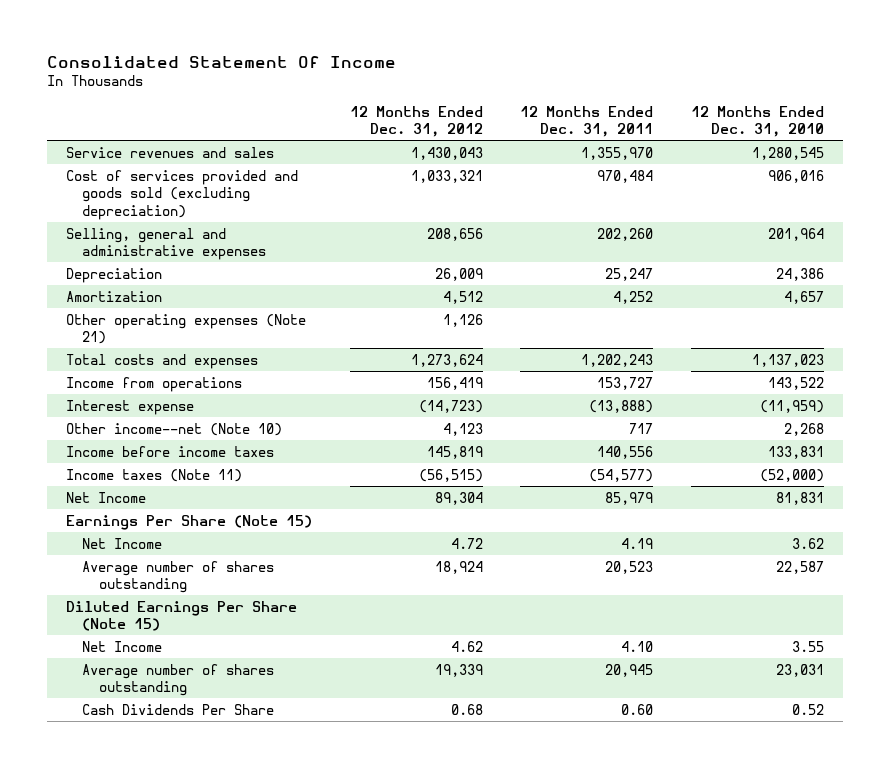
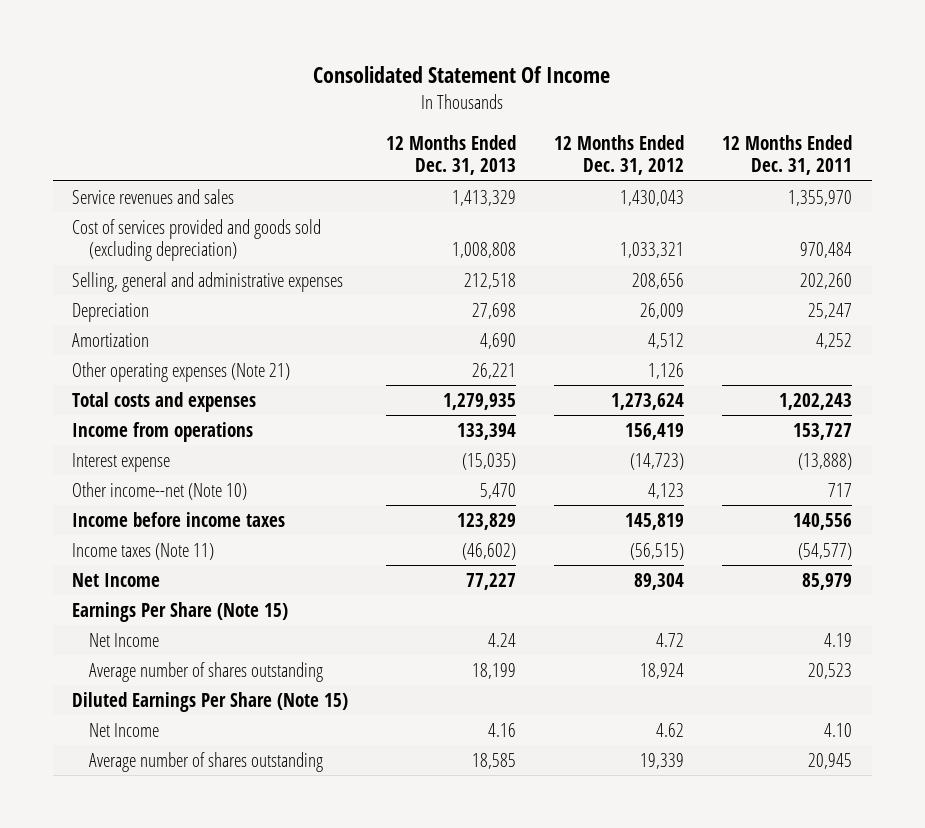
[691,105,825,138] 12 Months Ended Dec. 31, 2010 -> none
none -> [386,135,517,176] 12 Months Ended Dec. 31, 2013
[82,703,275,715] Cash Dividends Per Share -> none

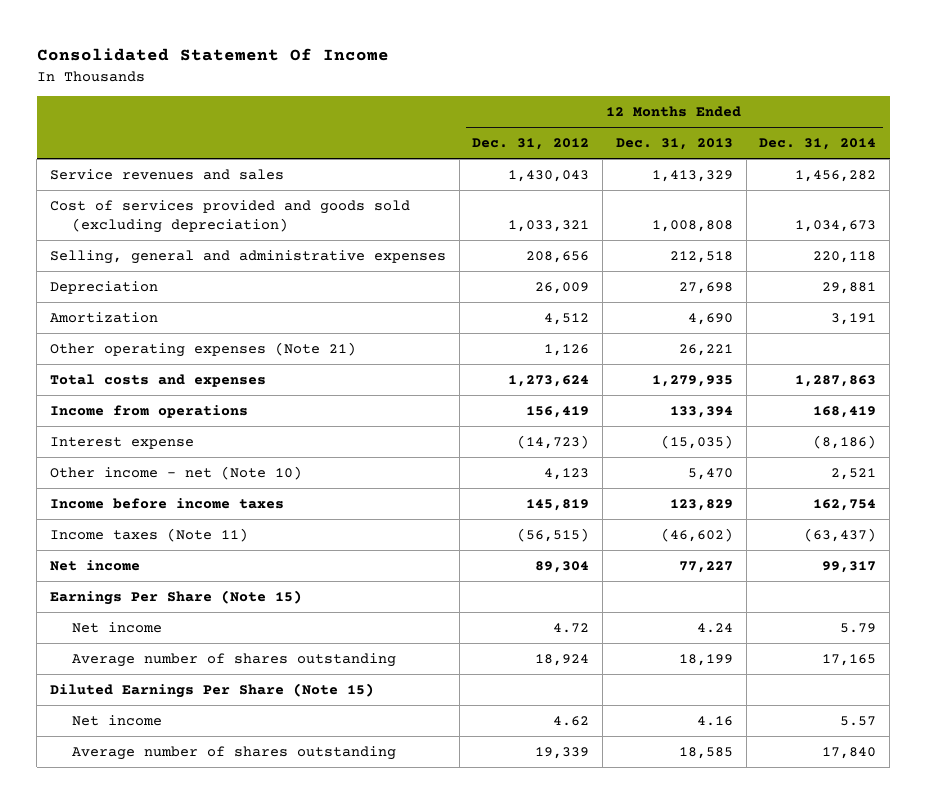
[722,135,853,176] 12 Months Ended Dec. 31, 2011 -> none
none -> [759,138,877,151] Dec. 31, 2014
[72,481,248,500] Other income--net (Note 10) -> [50,465,303,480] Other income - net (Note 10)
[72,572,161,587] Net Income -> [50,559,141,571] Net income
[89,632,160,647] Net Income -> [71,621,162,633] Net income
[89,722,160,737] Net Income -> [71,714,162,726] Net income

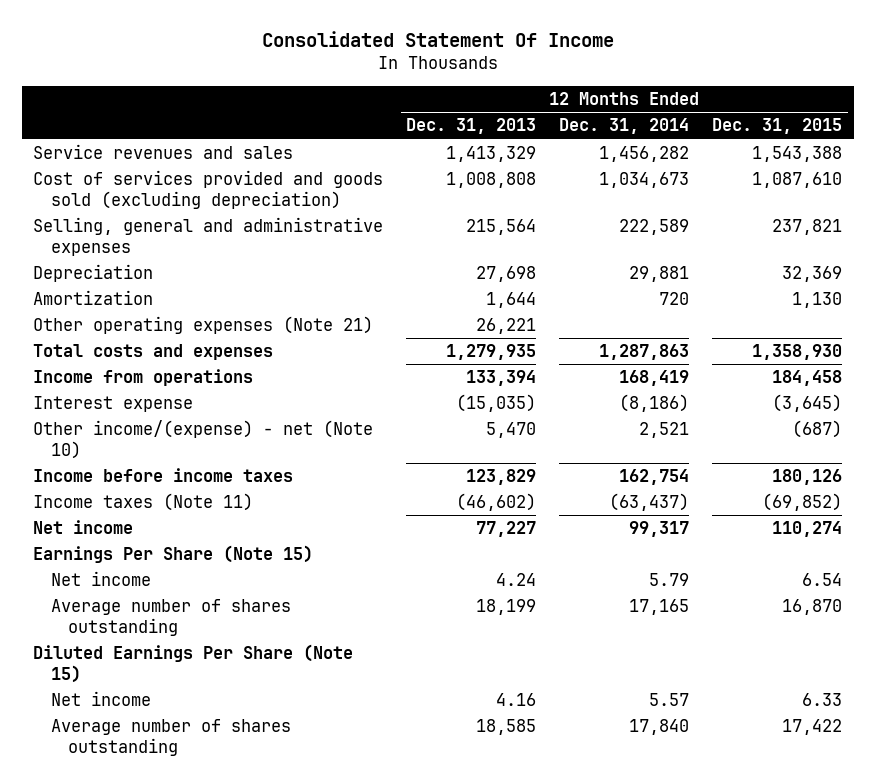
[472,138,590,151] Dec. 31, 2012 -> none
none -> [712,118,843,135] Dec. 31, 2015
[669,250,733,263] 212,518 -> [466,219,537,236] 215,564
[813,250,877,263] 220,118 -> [619,219,690,236] 222,589
[687,312,733,325] 4,690 -> [486,292,537,309] 1,644
[831,312,877,325] 3,191 -> [659,292,690,306] 720
[50,465,303,480] Other income - net (Note 10) -> [33,420,374,459] Other income/(expense) - net (Note 10)

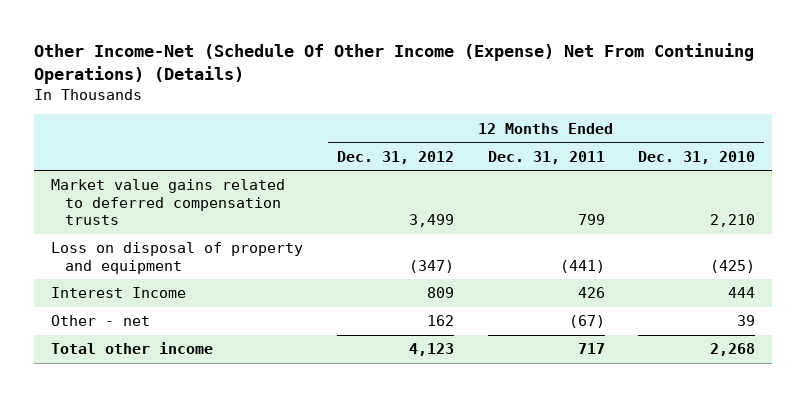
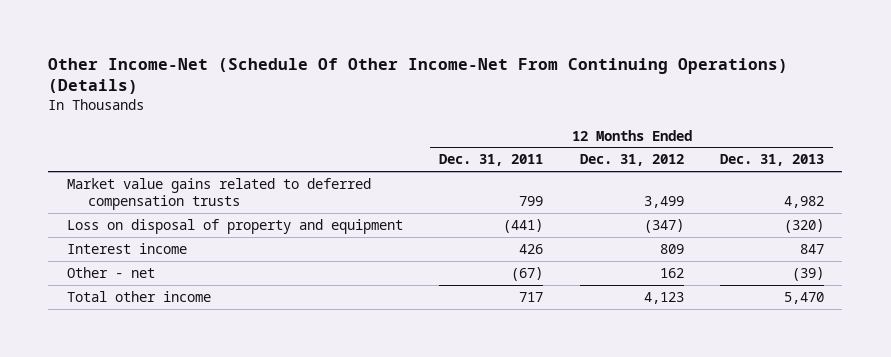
[34,43,755,84] Other Income-Net (Schedule Of Other Income (Expense) Net From Continuing Operations) (Details) -> [48,57,789,95] Other Income-Net (Schedule Of Other Income-Net From Continuing Operations) (Details)
[638,150,756,164] Dec. 31, 2010 -> none
none -> [719,154,824,167] Dec. 31, 2013
[51,287,187,299] Interest Income -> [66,242,187,254] Interest income

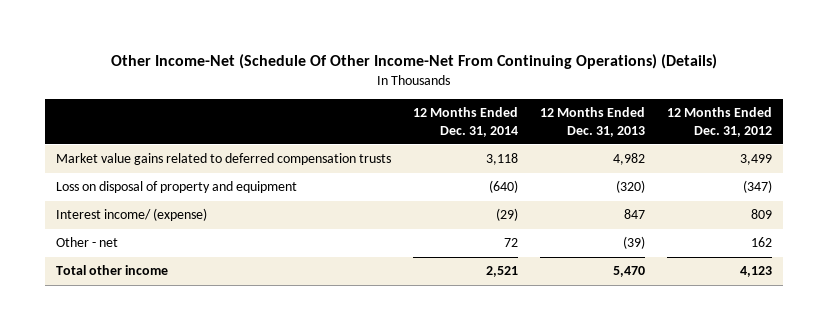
[439,154,544,167] Dec. 31, 2011 -> none
none -> [412,106,518,137] 12 Months Ended Dec. 31, 2014
[66,242,187,254] Interest income -> [56,208,208,222] Interest income/ (expense)

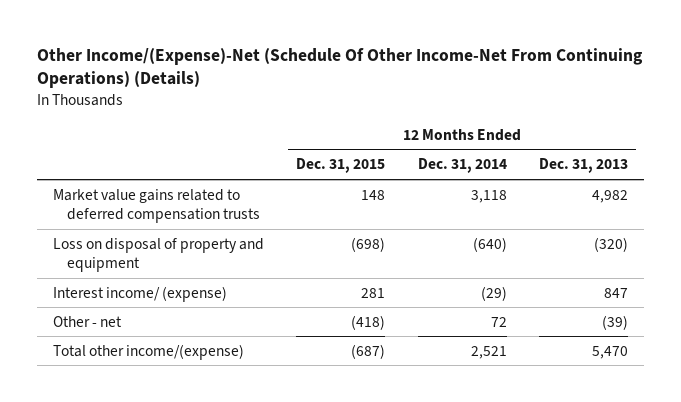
[110,54,717,70] Other Income-Net (Schedule Of Other Income-Net From Continuing Operations) (Details) -> [36,47,643,89] Other Income/(Expense)-Net (Schedule Of Other Income-Net From Continuing Operations) (Details)
[666,106,772,137] 12 Months Ended Dec. 31, 2012 -> none
none -> [296,158,386,174] Dec. 31, 2015
[56,265,169,276] Total other income -> [53,343,245,360] Total other income/(expense)

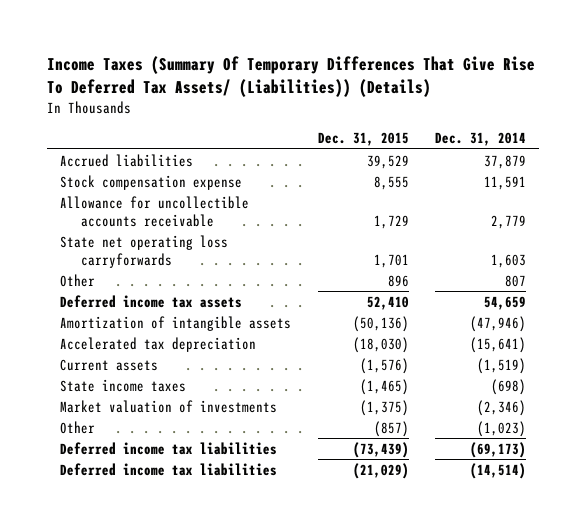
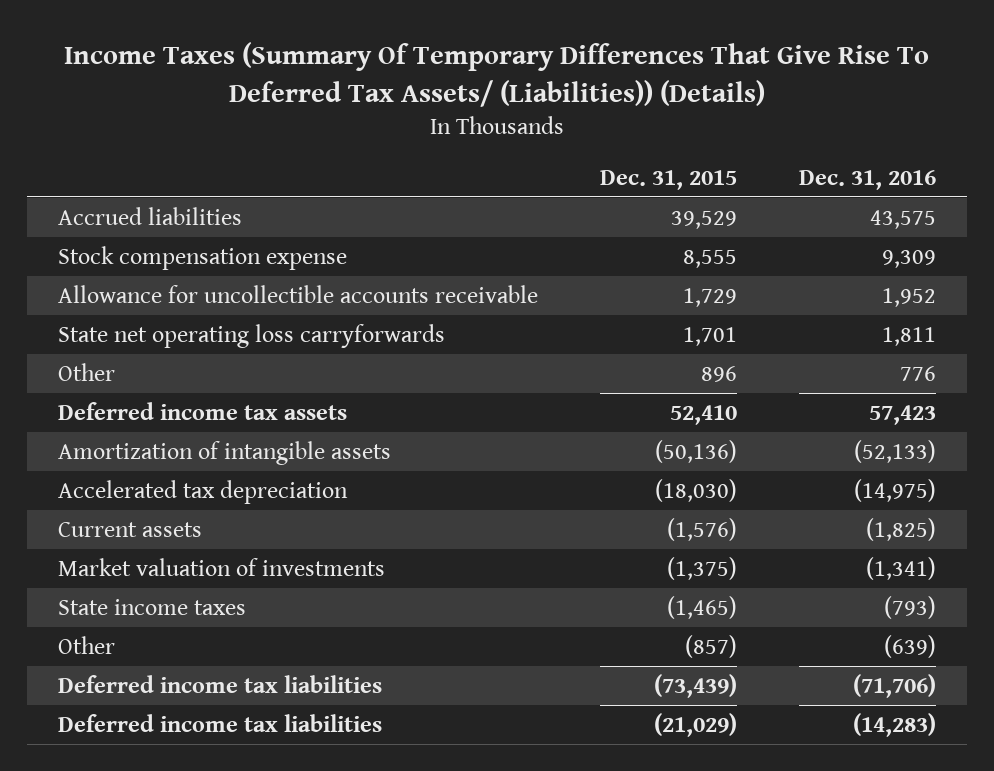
[435,132,527,147] Dec. 31, 2014 -> none
none -> [799,169,937,190] Dec. 31, 2016
[60,378,187,392] State income taxes -> [58,598,247,615] State income taxes

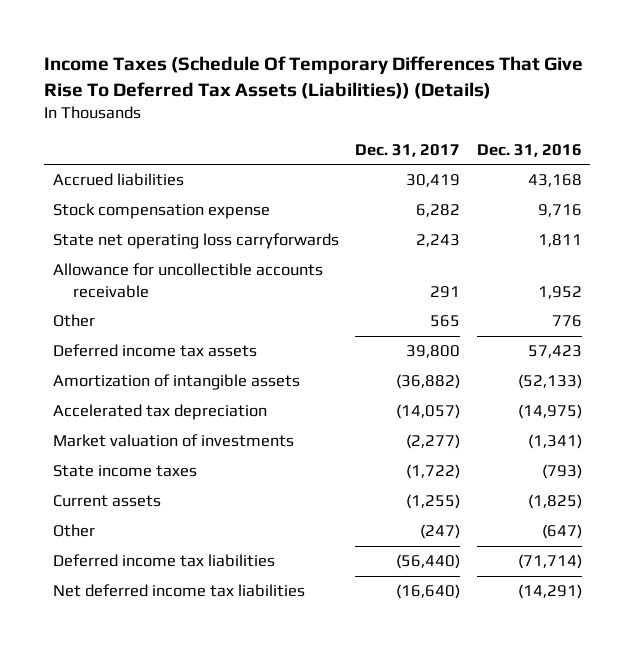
[64,42,930,107] Income Taxes (Summary Of Temporary Differences That Give Rise To Deferred Tax Assets/ (Liabilities)) (Details) -> [44,56,584,99] Income Taxes (Schedule Of Temporary Differences That Give Rise To Deferred Tax Assets (Liabilities)) (Details)
[600,169,738,190] Dec. 31, 2015 -> none
none -> [355,143,461,157] Dec. 31, 2017
[870,209,937,229] 43,575 -> [527,174,582,188] 43,168
[882,249,937,268] 9,309 -> [537,204,582,218] 9,716
[58,284,539,303] Allowance for uncollectible accounts receivable -> [52,263,323,298] Allowance for uncollectible accounts receivable
[58,521,203,537] Current assets -> [52,495,161,508] Current assets
[884,634,937,658] (639) -> [541,524,582,540] (647)
[853,673,937,698] (71,706) -> [517,554,582,570] (71,714)
[58,713,383,732] Deferred income tax liabilities -> [52,584,305,598] Net deferred income tax liabilities
[853,712,937,737] (14,283) -> [517,584,582,600] (14,291)

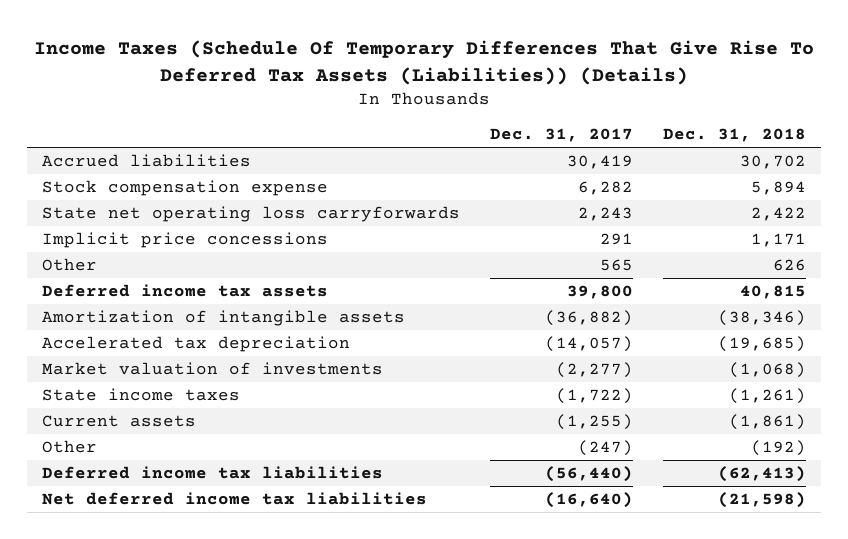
[476,143,582,157] Dec. 31, 2016 -> none
none -> [663,128,807,143] Dec. 31, 2018
[52,263,323,298] Allowance for uncollectible accounts receivable -> [42,231,329,248] Implicit price concessions

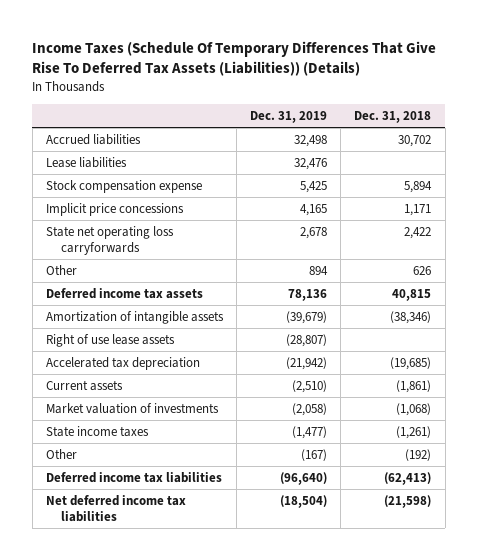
[490,128,634,143] Dec. 31, 2017 -> none
none -> [250,111,328,124] Dec. 31, 2019
none -> [46,156,128,168] Lease liabilities
[42,205,461,222] State net operating loss carryforwards -> [46,225,175,255] State net operating loss carryforwards
none -> [46,333,176,347] Right of use lease assets
[42,414,197,427] Current assets -> [46,379,124,391] Current assets

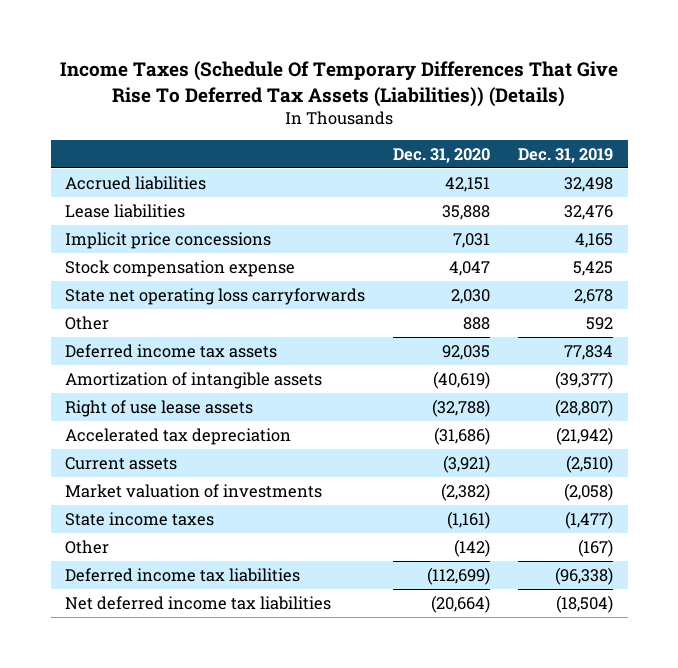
[354,111,432,124] Dec. 31, 2018 -> none
none -> [393,147,491,163] Dec. 31, 2020
[46,179,203,193] Stock compensation expense -> [65,259,296,277] Stock compensation expense
[309,265,329,275] 894 -> [586,316,614,330] 592
[288,288,328,301] 78,136 -> [564,344,614,360] 77,834
[286,310,328,324] (39,679) -> [555,370,614,389] (39,377)
[280,471,328,485] (96,640) -> [555,566,614,585] (96,338)

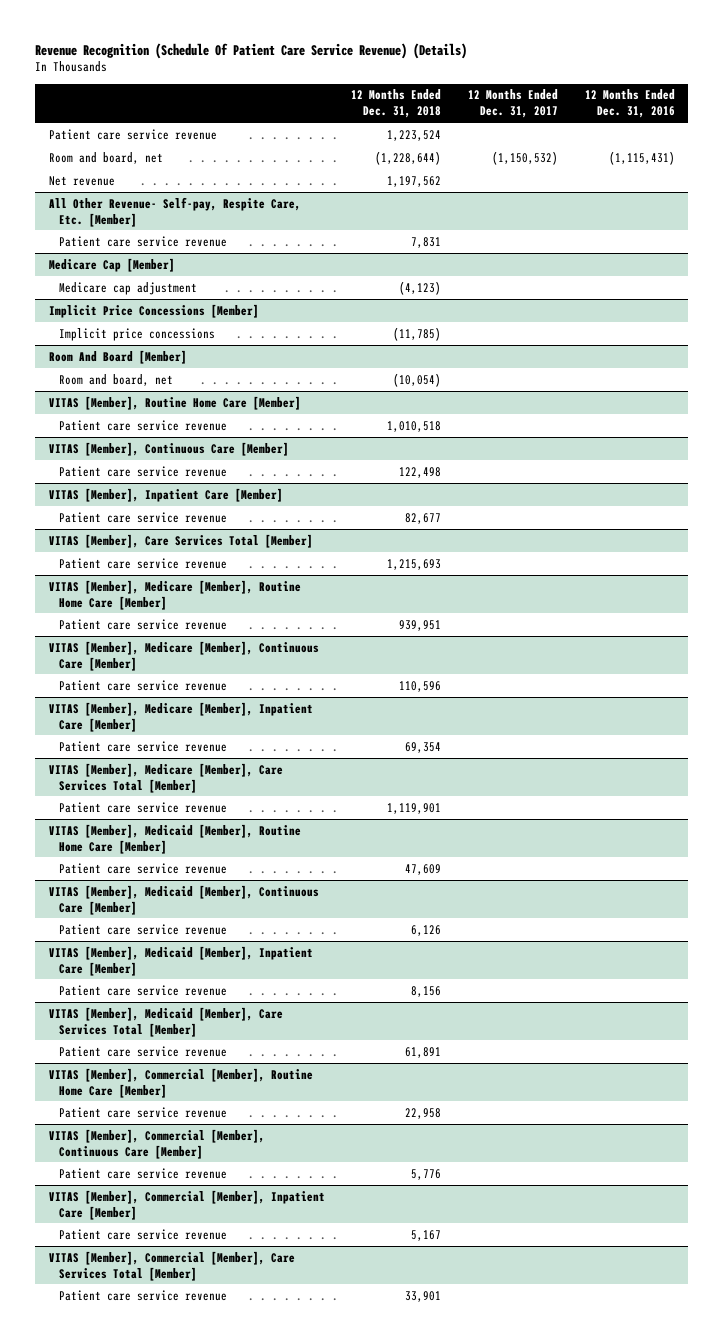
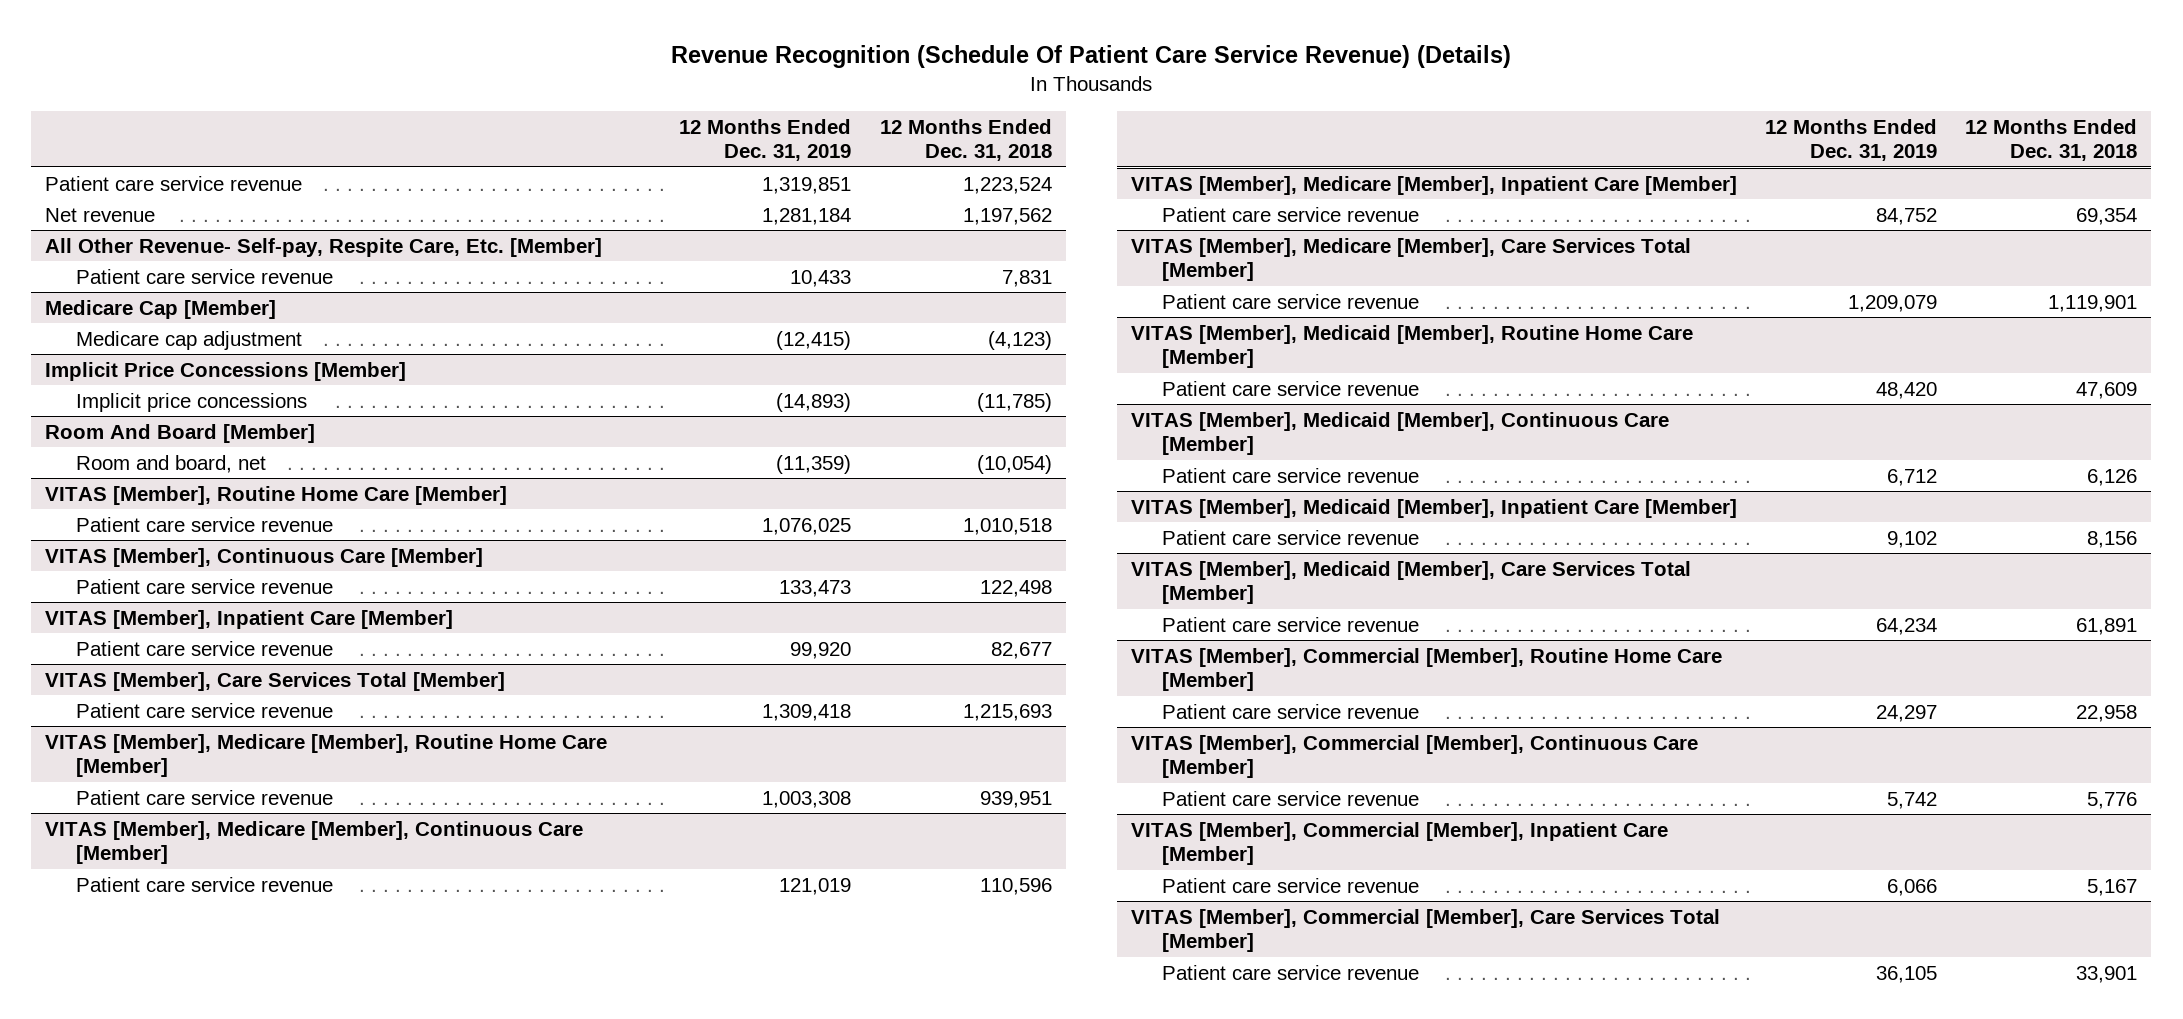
[468,89,559,119] 12 Months Ended Dec. 31, 2017 -> none
[584,89,675,119] 12 Months Ended Dec. 31, 2016 -> none
none -> [679,118,852,162] 12 Months Ended Dec. 31, 2019
[48,151,163,164] Room and board, net -> none

